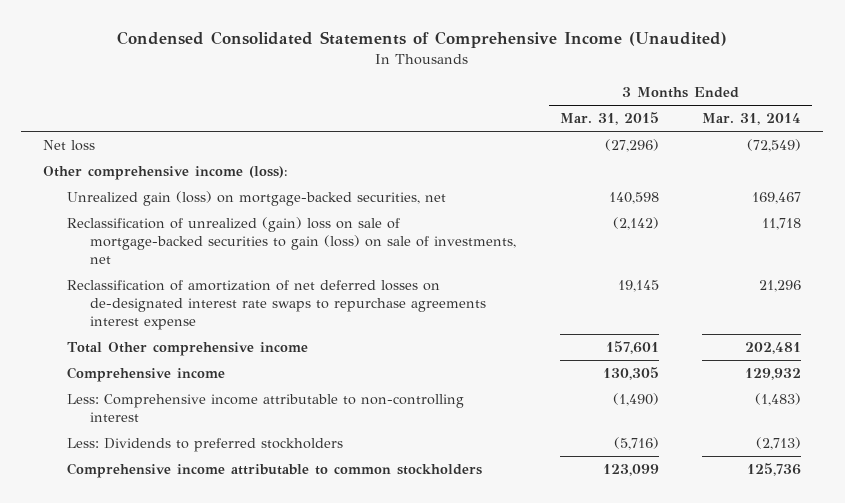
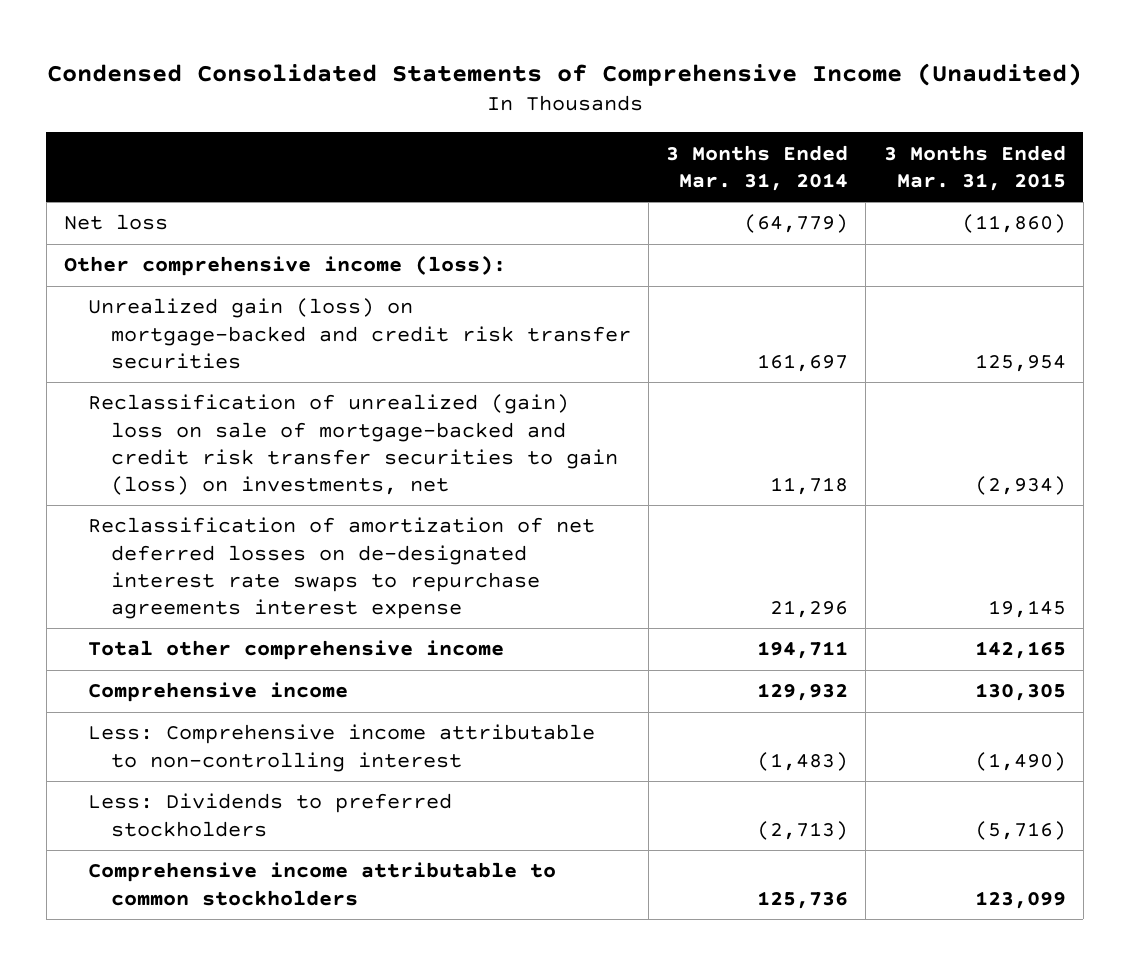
[604,139,659,153] (27,296) -> [961,214,1066,234] (11,860)
[747,139,802,153] (72,549) -> [744,214,849,234] (64,779)
[66,191,446,207] Unrealized gain (loss) on mortgage-backed securities, net -> [87,298,631,369] Unrealized gain (loss) on mortgage-backed and credit risk transfer securities
[608,192,659,205] 140,598 -> [974,353,1066,372] 125,954
[752,192,802,205] 169,467 -> [757,353,849,372] 161,697
[66,217,516,264] Reclassification of unrealized (gain) loss on sale of mortgage-backed securities to gain (loss) on sale of investments, net -> [87,394,618,495] Reclassification of unrealized (gain) loss on sale of mortgage-backed and credit risk transfer securities to gain (loss) on investments, net
[612,217,659,231] (2,142) -> [974,475,1066,495] (2,934)
[66,342,308,357] Total Other comprehensive income -> [87,640,504,661] Total other comprehensive income
[605,341,659,355] 157,601 -> [974,641,1066,660] 142,165
[745,342,802,355] 202,481 -> [757,641,849,660] 194,711

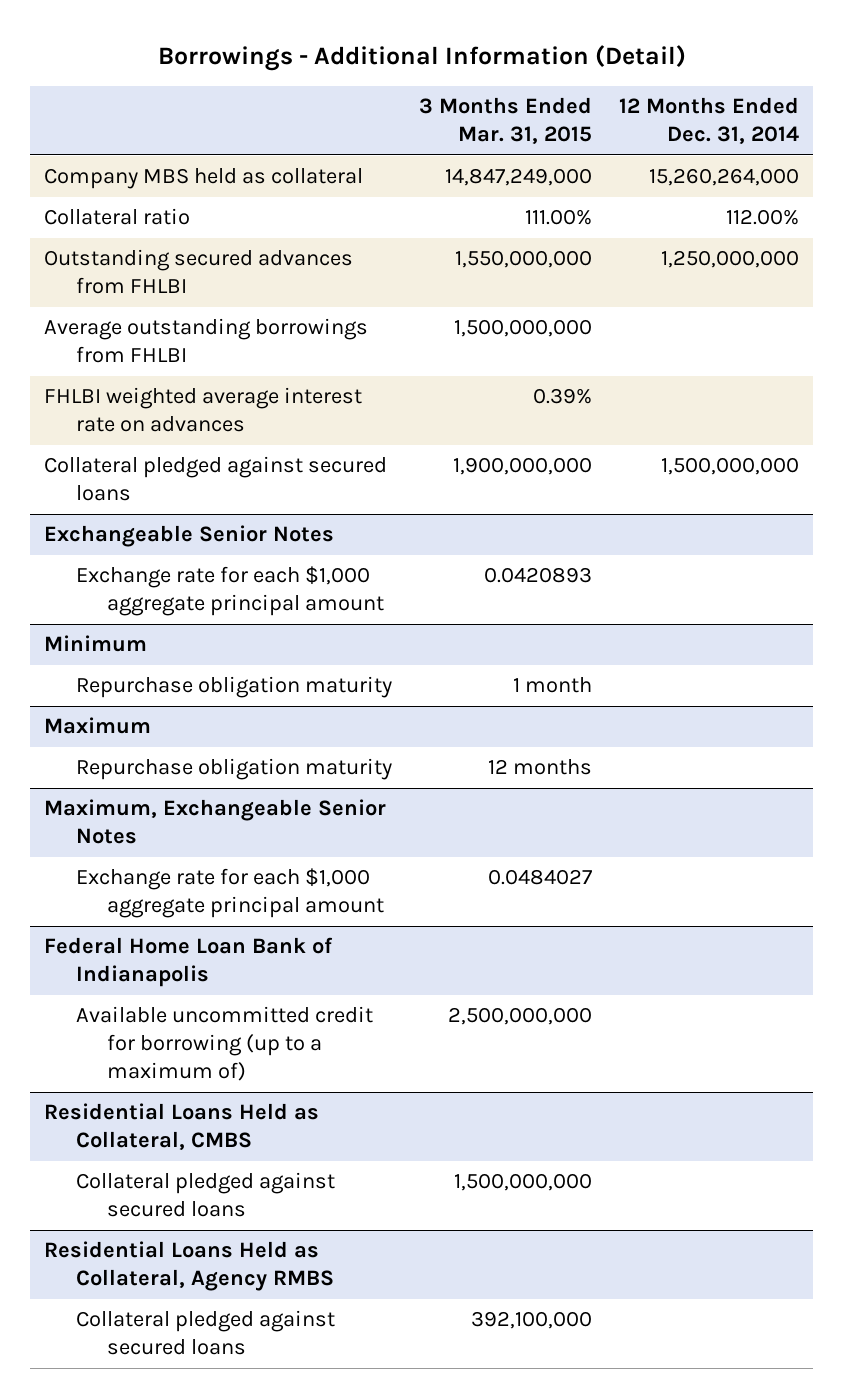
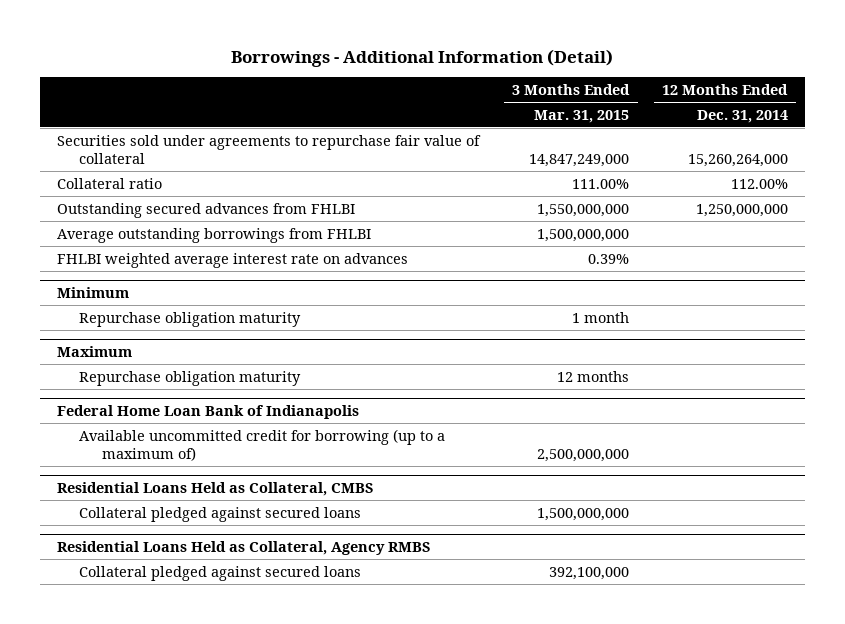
[43,168,363,190] Company MBS held as collateral -> [56,134,481,164] Securities sold under agreements to repurchase fair value of collateral
[43,456,387,502] Collateral pledged against secured loans -> none
[43,525,334,548] Exchangeable Senior Notes -> none
[75,566,385,617] Exchange rate for each $1,000 aggregate principal amount -> none
[43,799,386,845] Maximum, Exchangeable Senior Notes -> none
[75,868,385,919] Exchange rate for each $1,000 aggregate principal amount -> none

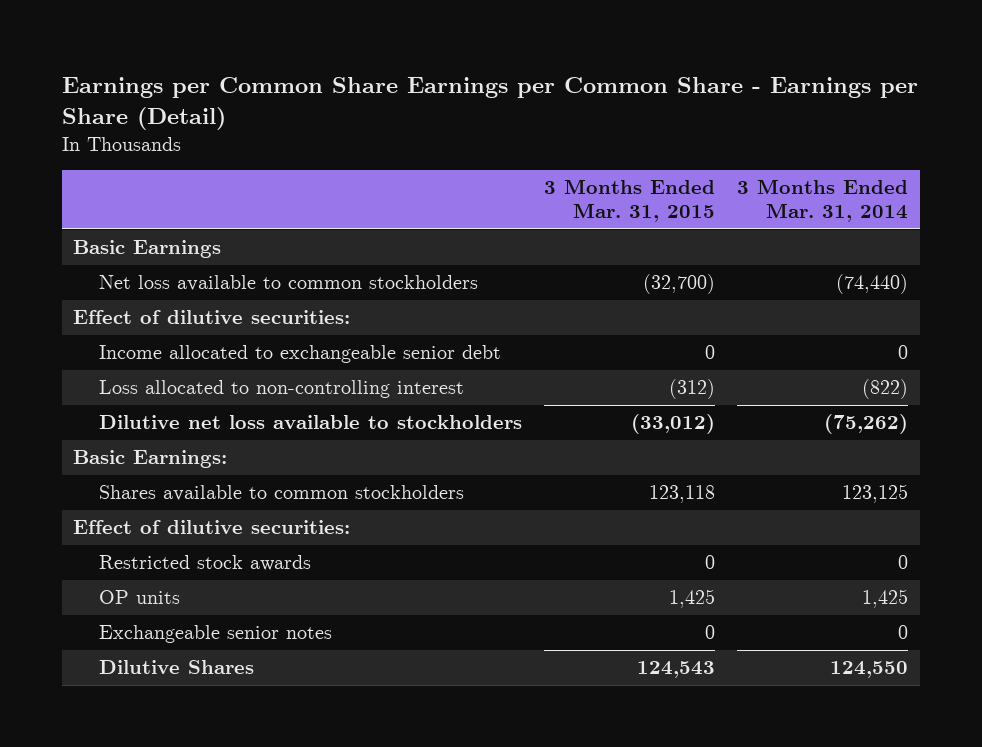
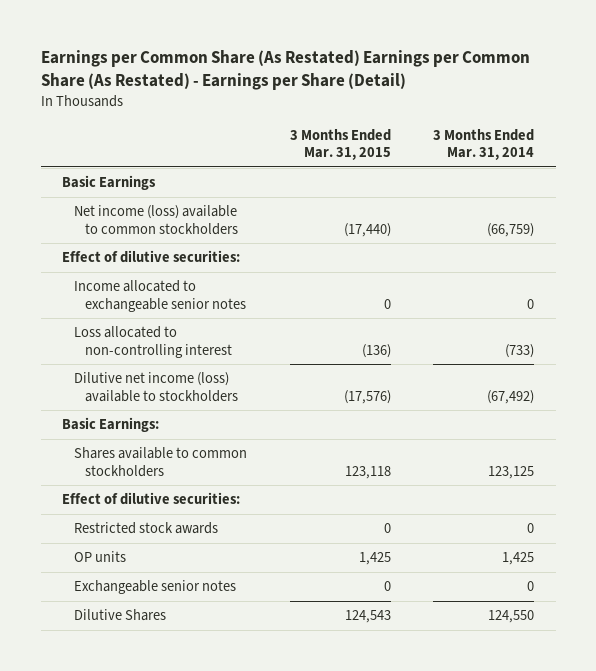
[62,77,919,130] Earnings per Common Share Earnings per Common Share - Earnings per Share (Detail) -> [40,50,530,91] Earnings per Common Share (As Restated) Earnings per Common Share (As Restated) - Earnings per Share (Detail)
[98,275,478,292] Net loss available to common stockholders -> [73,205,239,235] Net income (loss) available to common stockholders
[643,274,716,295] (32,700) -> [343,222,391,237] (17,440)
[836,274,909,295] (74,440) -> [487,222,535,237] (66,759)
[98,345,501,364] Income allocated to exchangeable senior debt -> [73,280,247,312] Income allocated to exchangeable senior notes
[669,379,716,400] (312) -> [361,343,391,358] (136)
[862,379,909,400] (822) -> [505,343,535,358] (733)
[98,415,522,430] Dilutive net loss available to stockholders -> [73,372,239,402] Dilutive net income (loss) available to stockholders
[631,414,716,435] (33,012) -> [343,389,391,404] (17,576)
[824,414,909,435] (75,262) -> [487,389,535,404] (67,492)

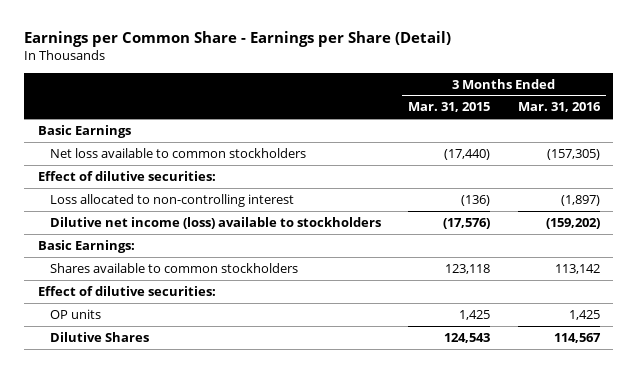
[40,50,530,91] Earnings per Common Share (As Restated) Earnings per Common Share (As Restated) - Earnings per Share (Detail) -> [24,31,452,48] Earnings per Common Share - Earnings per Share (Detail)
[433,128,535,161] 3 Months Ended Mar. 31, 2014 -> none
none -> [517,102,601,113] Mar. 31, 2016
[73,205,239,235] Net income (loss) available to common stockholders -> [50,147,307,158] Net loss available to common stockholders
[73,280,247,312] Income allocated to exchangeable senior notes -> none
[73,522,218,535] Restricted stock awards -> none
[73,580,236,595] Exchangeable senior notes -> none

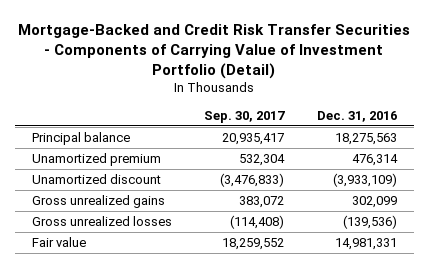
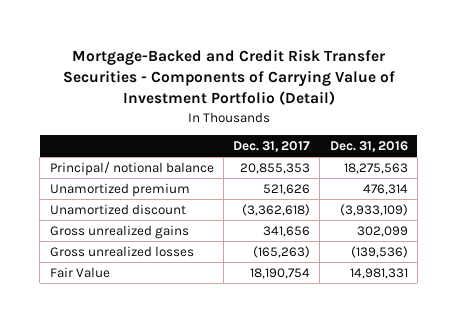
[204,111,286,124] Sep. 30, 2017 -> none
none -> [233,141,311,153] Dec. 31, 2017
[31,131,130,145] Principal balance -> [49,161,214,176] Principal/ notional balance
[31,236,86,247] Fair value -> [49,266,110,278] Fair Value

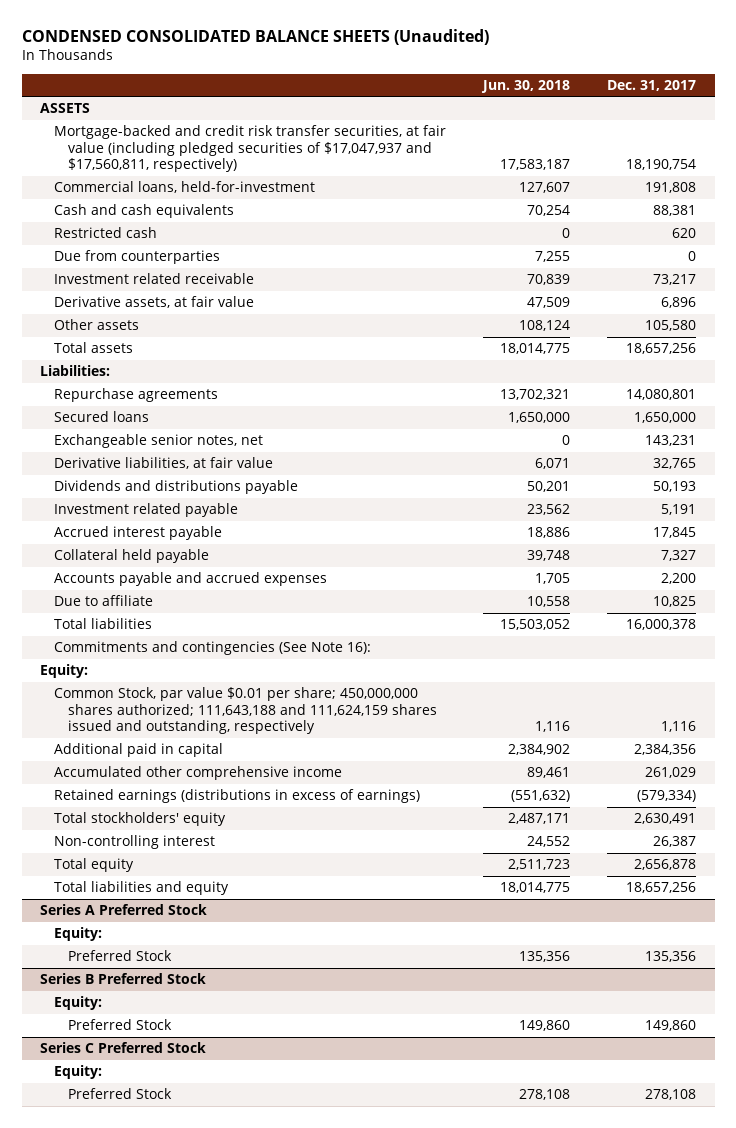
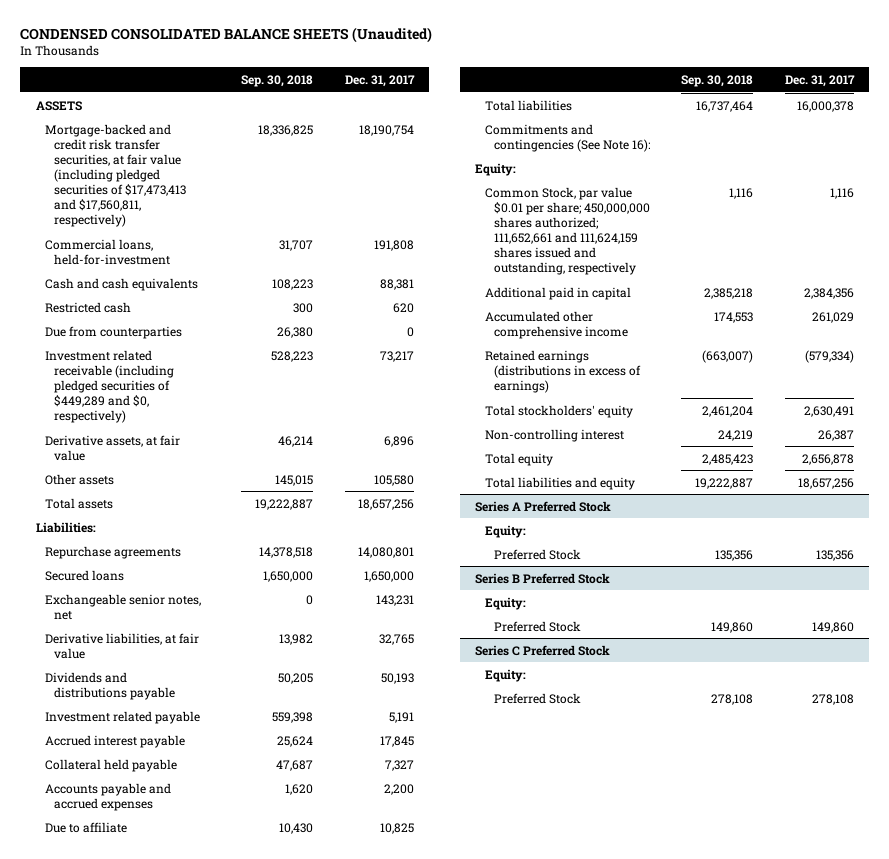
[481,79,571,93] Jun. 30, 2018 -> none
none -> [241,74,314,87] Sep. 30, 2018
[54,125,447,173] Mortgage-backed and credit risk transfer securities, at fair value (including pledged securities of $17,047,937 and $17,560,811, respectively) -> [44,123,186,228] Mortgage-backed and credit risk transfer securities, at fair value (including pledged securities of $17,473,413 and $17,560,811, respectively)
[54,273,255,285] Investment related receivable -> [44,349,174,423] Investment related receivable (including pledged securities of $449,289 and $0, respectively)
[54,687,438,735] Common Stock, par value $0.01 per share; 450,000,000 shares authorized; 111,643,188 and 111,624,159 shares issued and outstanding, respectively -> [484,186,650,276] Common Stock, par value $0.01 per share; 450,000,000 shares authorized; 111,652,661 and 111,624,159 shares issued and outstanding, respectively

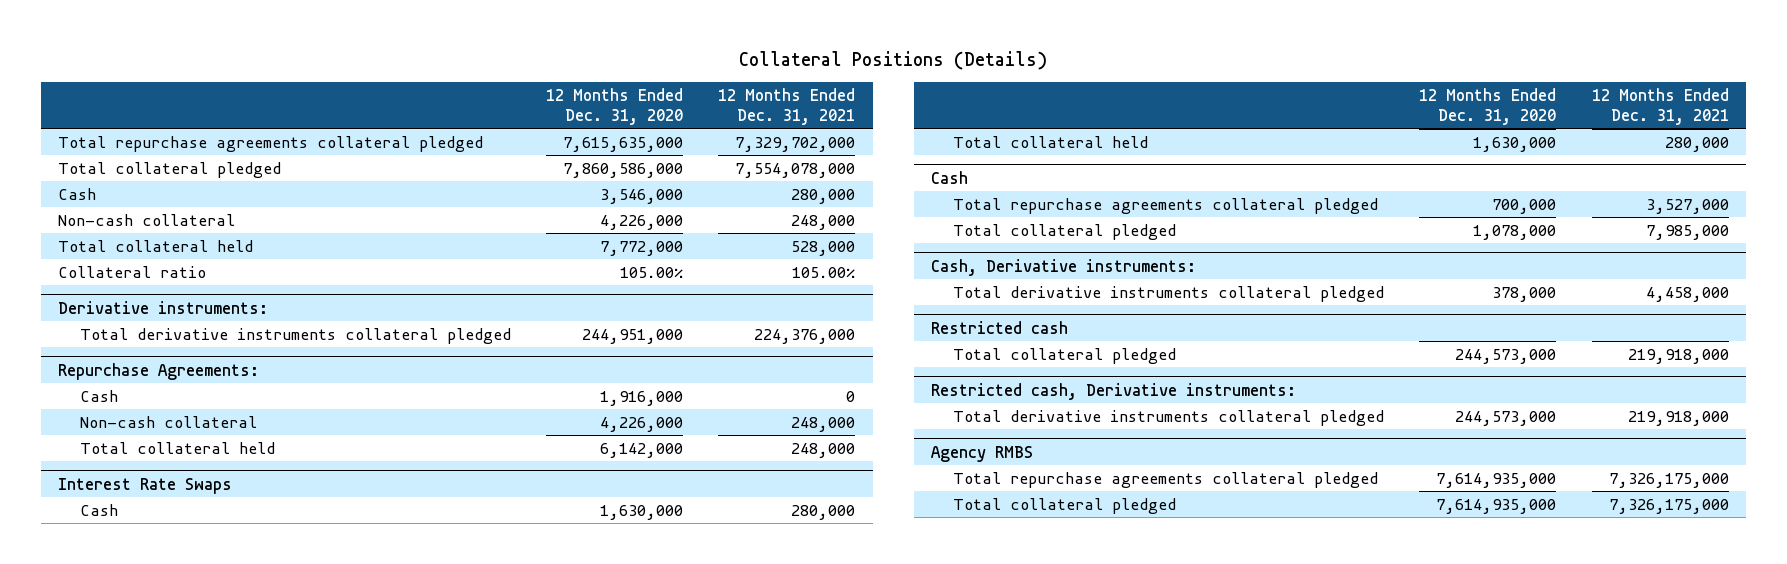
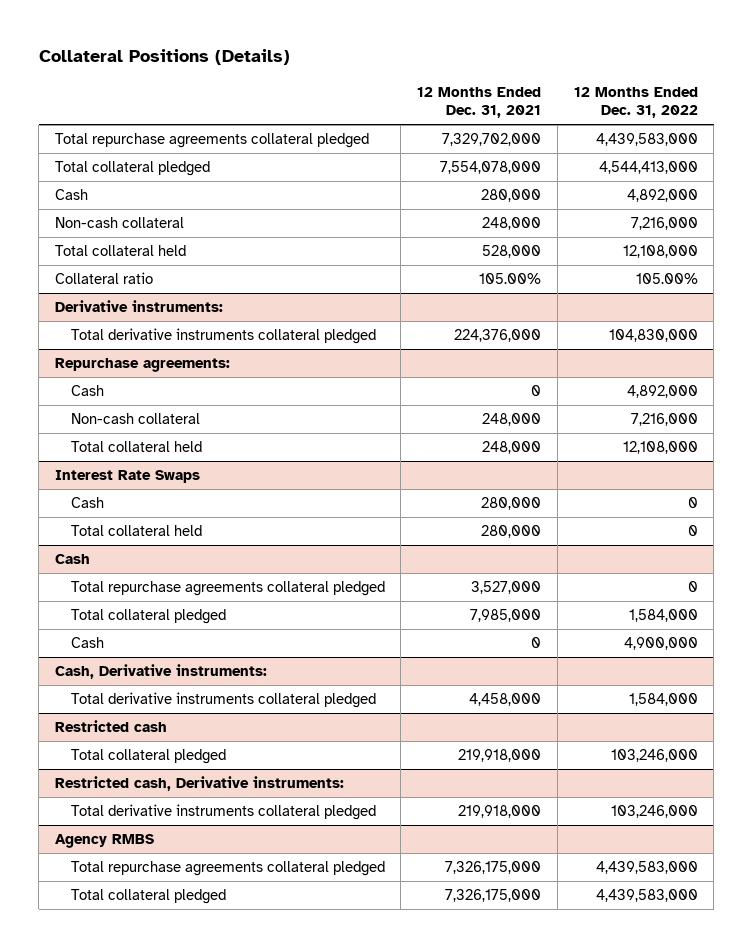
[546,87,684,125] 12 Months Ended Dec. 31, 2020 -> none
none -> [573,86,698,119] 12 Months Ended Dec. 31, 2022
[58,362,260,380] Repurchase Agreements: -> [54,358,230,373] Repurchase agreements:
none -> [70,637,104,649] Cash

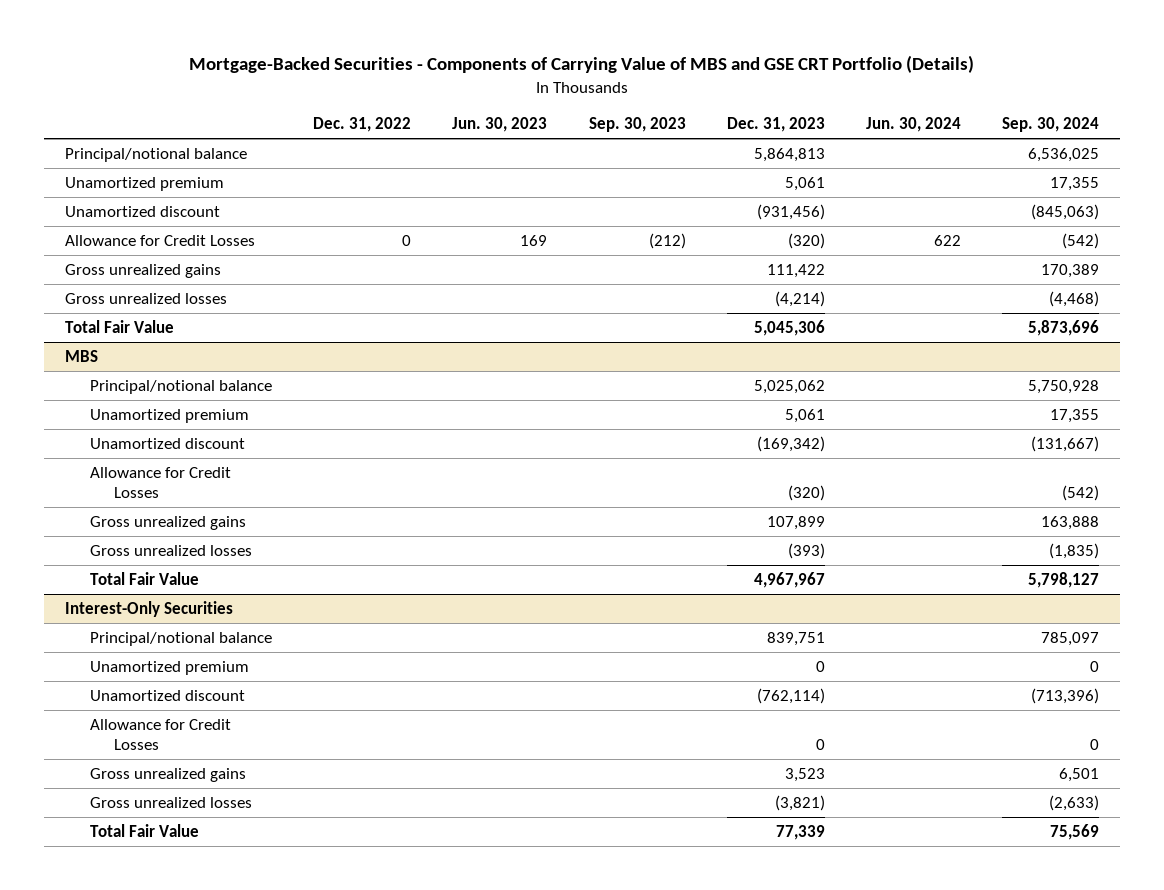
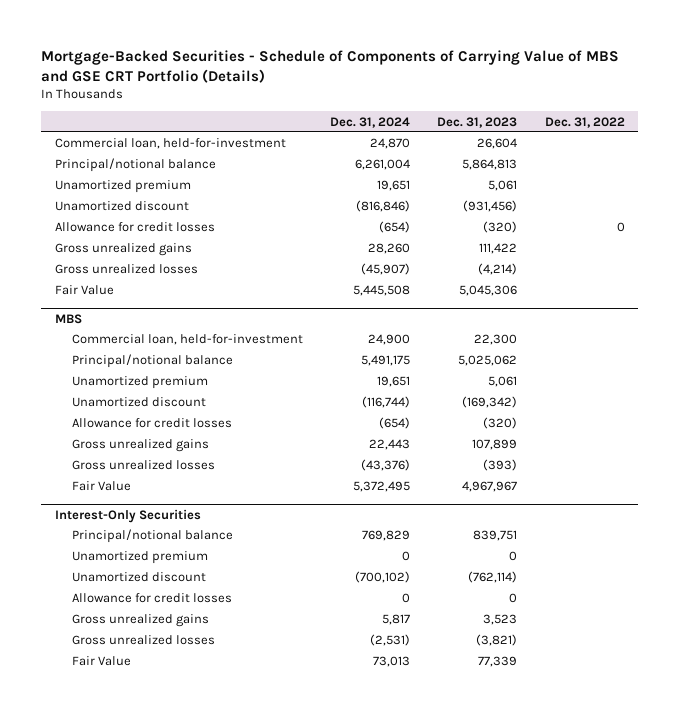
[189,55,975,74] Mortgage-Backed Securities - Components of Carrying Value of MBS and GSE CRT Portfolio (Details) -> [41,50,620,84] Mortgage-Backed Securities - Schedule of Components of Carrying Value of MBS and GSE CRT Portfolio (Details)
[452,117,548,133] Jun. 30, 2023 -> none
[588,117,686,133] Sep. 30, 2023 -> none
[866,117,962,133] Jun. 30, 2024 -> none
[1002,117,1100,133] Sep. 30, 2024 -> none
none -> [330,116,411,128] Dec. 31, 2024
none -> [54,138,286,150] Commercial loan, held-for-investment
[65,234,256,246] Allowance for Credit Losses -> [54,222,215,233] Allowance for credit losses
[65,319,175,333] Total Fair Value -> [54,285,114,296] Fair Value
none -> [72,334,304,346] Commercial loan, held-for-investment
[89,466,231,498] Allowance for Credit Losses -> [72,418,233,429] Allowance for credit losses
[89,571,199,585] Total Fair Value -> [72,481,132,492] Fair Value
[89,718,231,750] Allowance for Credit Losses -> [72,593,233,604] Allowance for credit losses
[89,823,199,837] Total Fair Value -> [72,656,132,667] Fair Value

